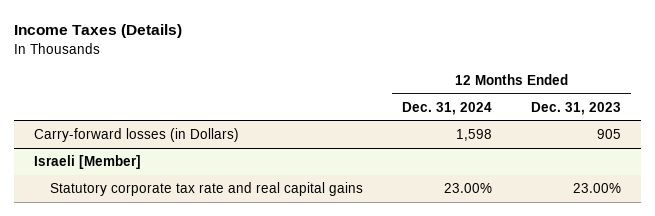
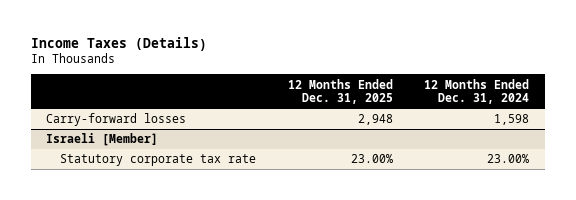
[531,101,622,115] Dec. 31, 2023 -> none
none -> [287,78,393,105] 12 Months Ended Dec. 31, 2025
[33,128,239,143] Carry-forward losses (in Dollars) -> [46,113,187,127] Carry-forward losses
[50,182,364,197] Statutory corporate tax rate and real capital gains -> [59,154,256,167] Statutory corporate tax rate

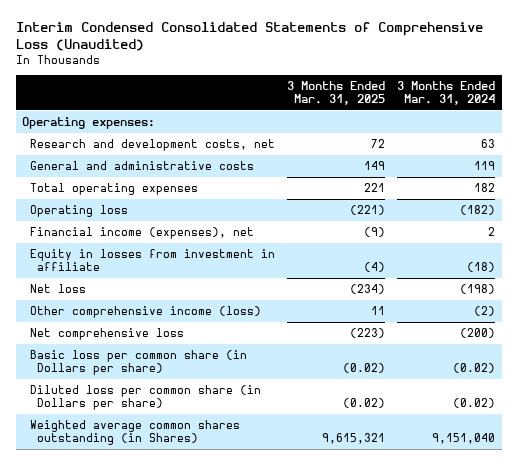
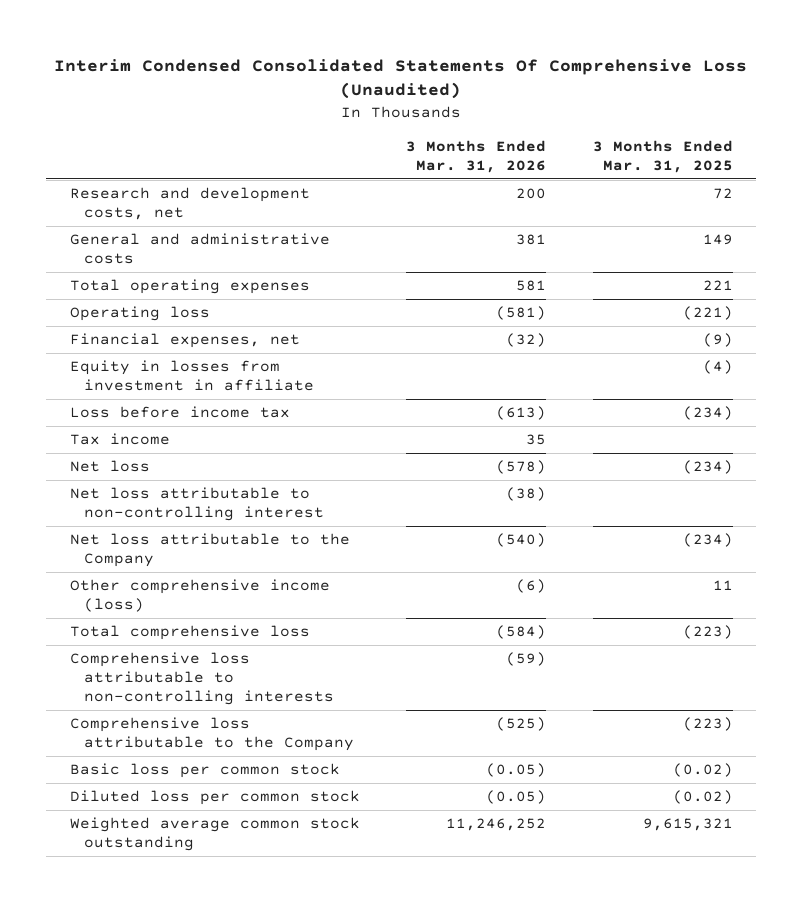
[15,22,483,52] Interim Condensed Consolidated Statements of Comprehensive Loss (Unaudited) -> [54,58,748,100] Interim Condensed Consolidated Statements Of Comprehensive Loss (Unaudited)
[397,80,496,105] 3 Months Ended Mar. 31, 2024 -> none
none -> [406,139,547,173] 3 Months Ended Mar. 31, 2026
[21,116,155,129] Operating expenses: -> none
[29,226,254,239] Financial income (expenses), net -> [69,333,300,349] Financial expenses, net
none -> [69,406,290,419] Loss before income tax
none -> [69,433,170,446] Tax income
none -> [69,487,325,522] Net loss attributable to non-controlling interest
none -> [69,533,350,568] Net loss attributable to the Company
[29,349,247,376] Basic loss per common share (in Dollars per share) -> none
none -> [69,625,310,641] Total comprehensive loss
none -> [69,652,335,706] Comprehensive loss attributable to non-controlling interests
[29,327,184,340] Net comprehensive loss -> [69,717,355,752] Comprehensive loss attributable to the Company
[29,384,261,411] Diluted loss per common share (in Dollars per share) -> [69,763,340,779] Basic loss per common stock
none -> [69,790,360,806] Diluted loss per common stock
[29,419,240,446] Weighted average common shares outstanding (in Shares) -> [69,817,360,852] Weighted average common stock outstanding

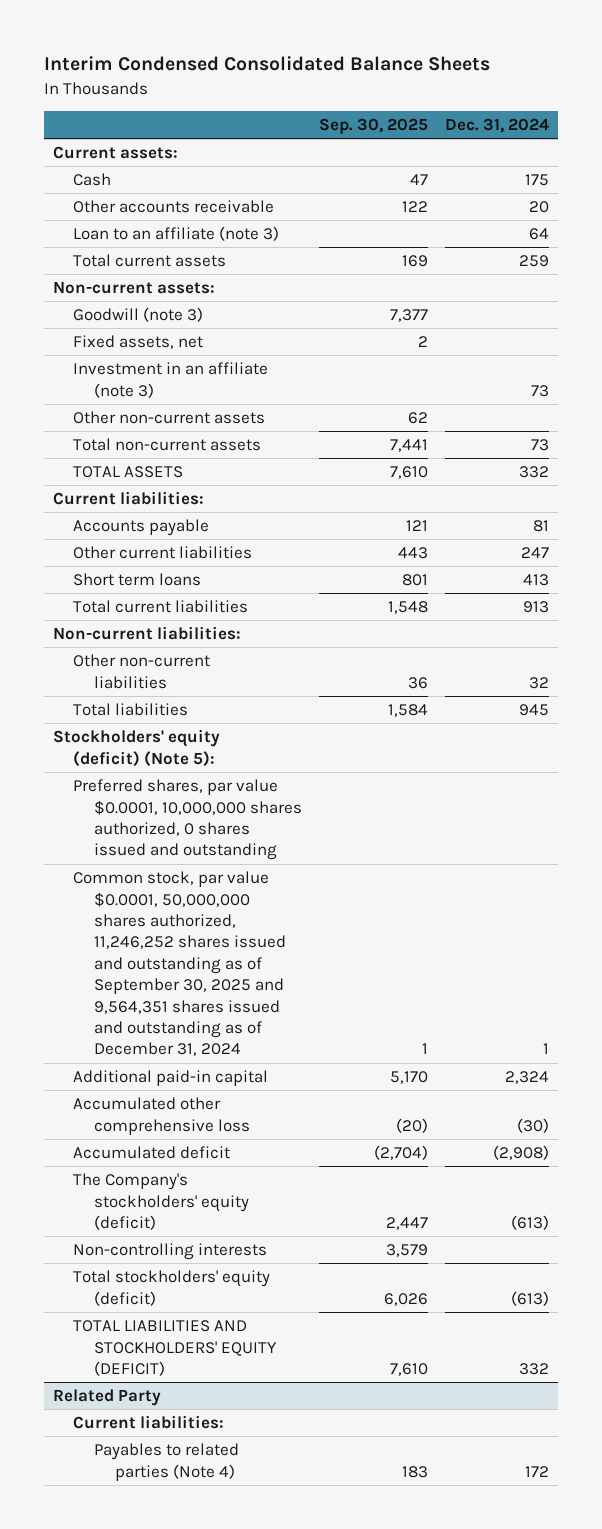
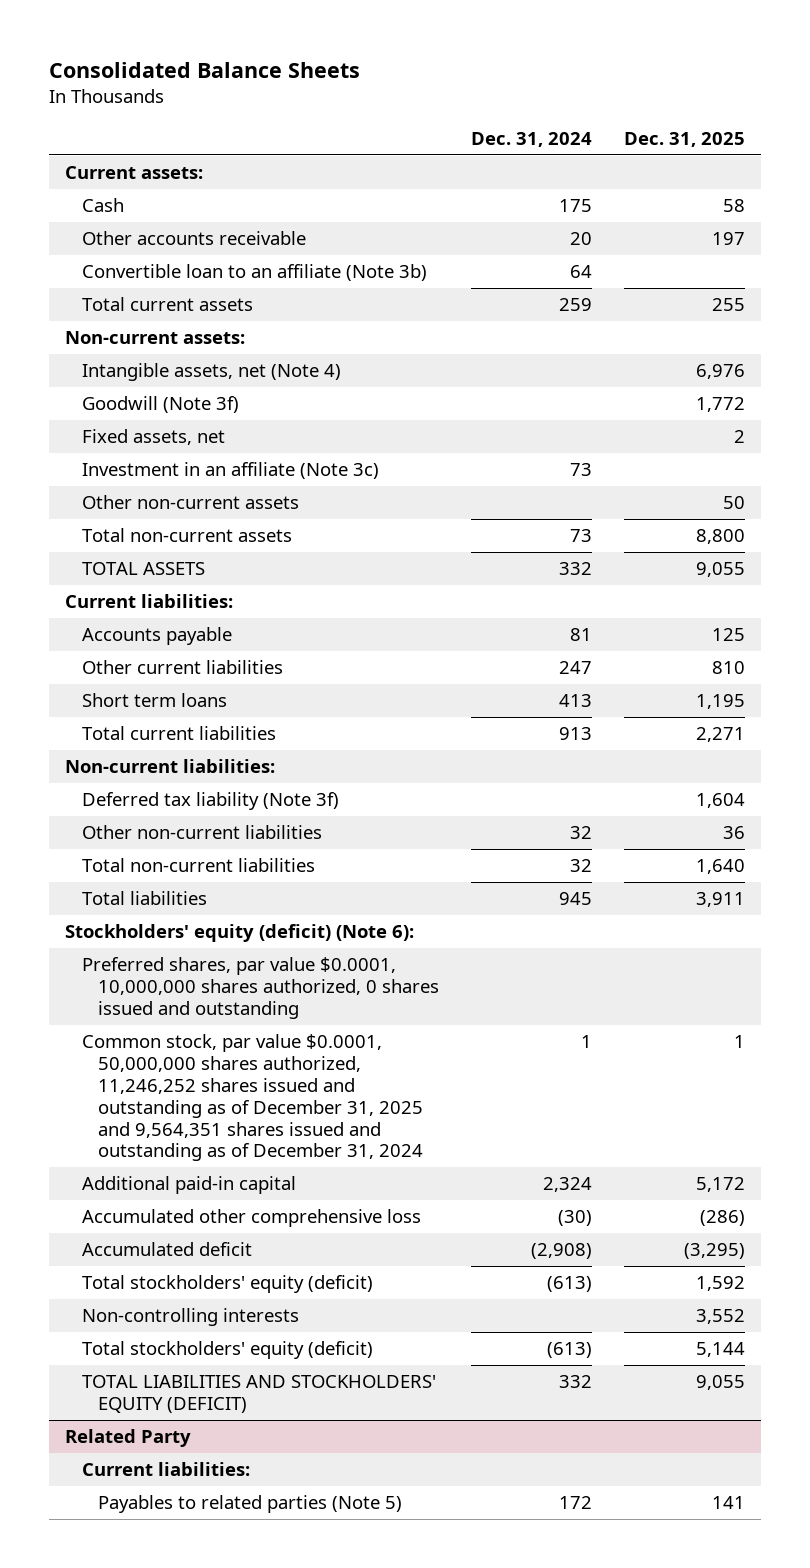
[44,56,491,72] Interim Condensed Consolidated Balance Sheets -> [49,62,361,79] Consolidated Balance Sheets
[319,117,429,135] Sep. 30, 2025 -> none
none -> [624,131,746,147] Dec. 31, 2025
[73,226,280,242] Loan to an affiliate (note 3) -> [81,264,427,282] Convertible loan to an affiliate (Note 3b)
none -> [81,363,341,382] Intangible assets, net (Note 4)
[73,307,204,323] Goodwill (note 3) -> [81,396,239,414] Goodwill (Note 3f)
[73,362,269,398] Investment in an affiliate (note 3) -> [81,462,379,480] Investment in an affiliate (Note 3c)
none -> [81,792,339,811] Deferred tax liability (Note 3f)
none -> [81,858,315,873] Total non-current liabilities
[52,729,220,767] Stockholders' equity (deficit) (Note 5): -> [65,924,415,943] Stockholders' equity (deficit) (Note 6):
[73,871,287,1057] Common stock, par value $0.0001, 50,000,000 shares authorized, 11,246,252 shares issued and outstanding as of September 30, 2025 and 9,564,351 shares issued and outstanding as of December 31, 2024 -> [81,1034,424,1162] Common stock, par value $0.0001, 50,000,000 shares authorized, 11,246,252 shares issued and outstanding as of December 31, 2025 and 9,564,351 shares issued and outstanding as of December 31, 2024
[73,1173,250,1230] The Company's stockholders' equity (deficit) -> [81,1275,373,1294] Total stockholders' equity (deficit)
[94,1443,240,1481] Payables to related parties (Note 4) -> [98,1495,403,1514] Payables to related parties (Note 5)

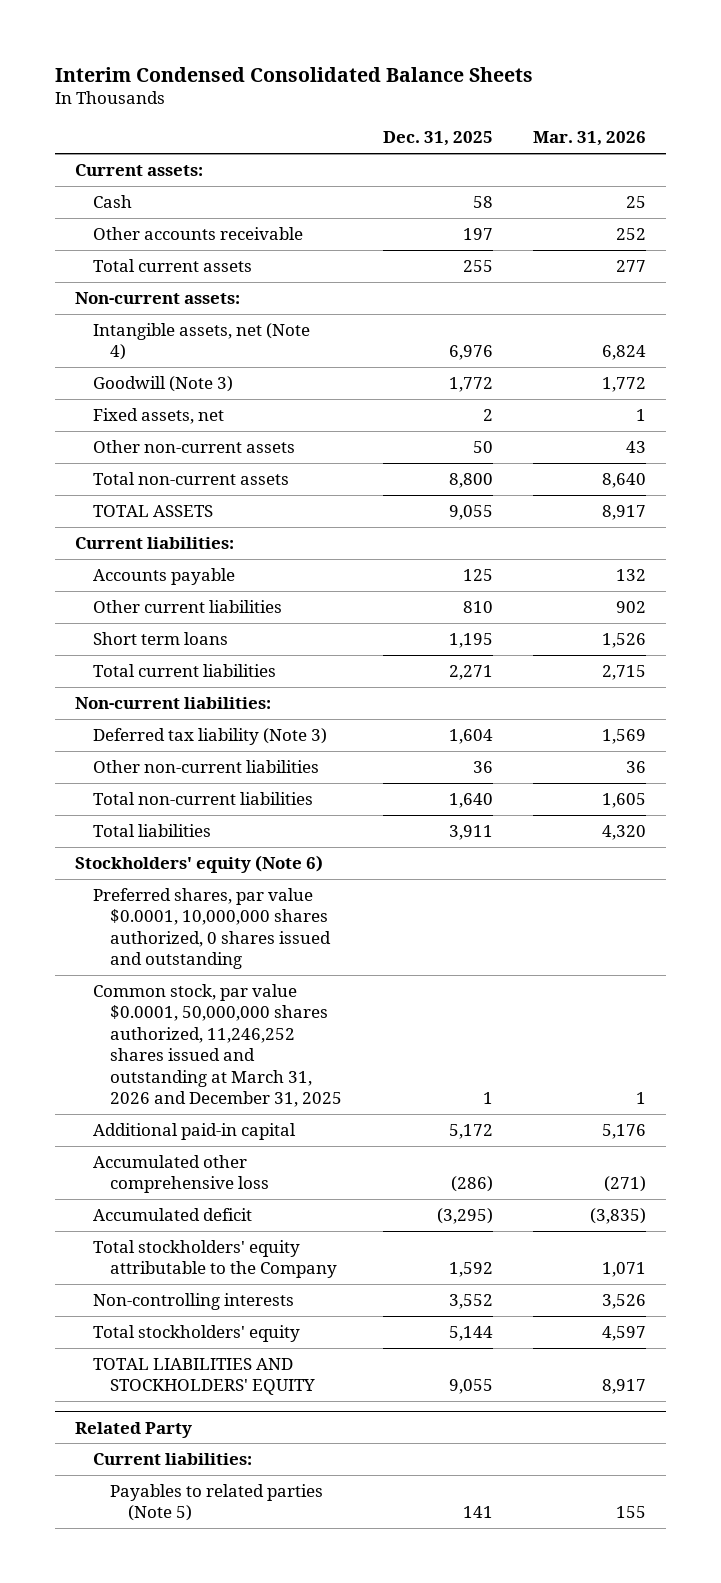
[49,62,361,79] Consolidated Balance Sheets -> [55,66,534,82] Interim Condensed Consolidated Balance Sheets
[471,131,593,147] Dec. 31, 2024 -> none
none -> [532,131,646,147] Mar. 31, 2026
[81,264,427,282] Convertible loan to an affiliate (Note 3b) -> none
[81,396,239,414] Goodwill (Note 3f) -> [92,375,233,392] Goodwill (Note 3)
[81,462,379,480] Investment in an affiliate (Note 3c) -> none
[81,792,339,811] Deferred tax liability (Note 3f) -> [92,727,327,745] Deferred tax liability (Note 3)
[65,924,415,943] Stockholders' equity (deficit) (Note 6): -> [75,854,324,873] Stockholders' equity (Note 6)
[81,1034,424,1162] Common stock, par value $0.0001, 50,000,000 shares authorized, 11,246,252 shares issued and outstanding as of December 31, 2025 and 9,564,351 shares issued and outstanding as of December 31, 2024 -> [92,983,343,1108] Common stock, par value $0.0001, 50,000,000 shares authorized, 11,246,252 shares issued and outstanding at March 31, 2026 and December 31, 2025
[81,1275,373,1294] Total stockholders' equity (deficit) -> [92,1239,338,1279] Total stockholders' equity attributable to the Company
[81,1341,373,1360] Total stockholders' equity (deficit) -> [92,1324,300,1342] Total stockholders' equity
[81,1375,436,1414] TOTAL LIABILITIES AND STOCKHOLDERS' EQUITY (DEFICIT) -> [92,1357,316,1396] TOTAL LIABILITIES AND STOCKHOLDERS' EQUITY

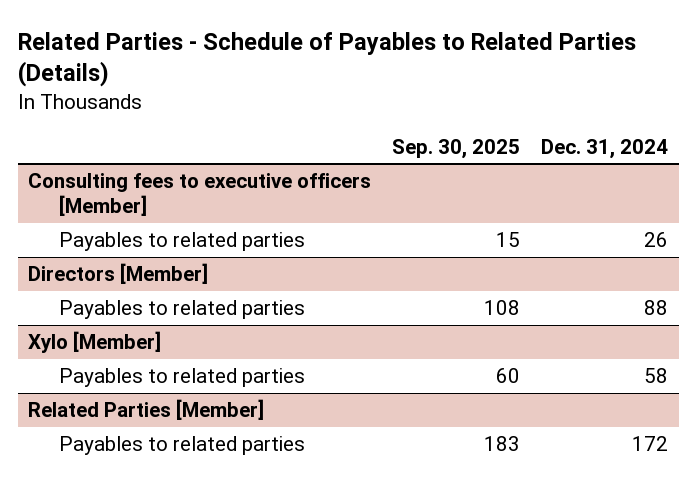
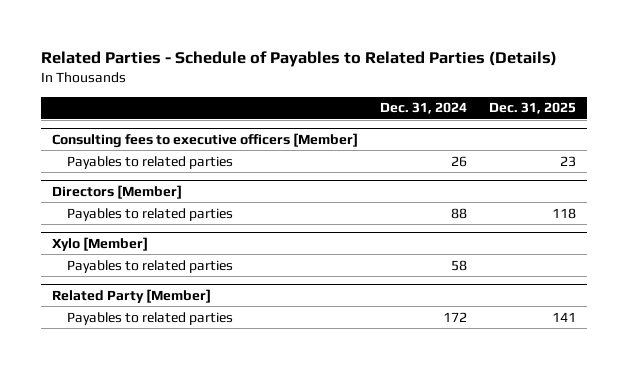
[392,138,521,159] Sep. 30, 2025 -> none
none -> [489,102,577,115] Dec. 31, 2025
[28,399,265,421] Related Parties [Member] -> [52,288,212,303] Related Party [Member]

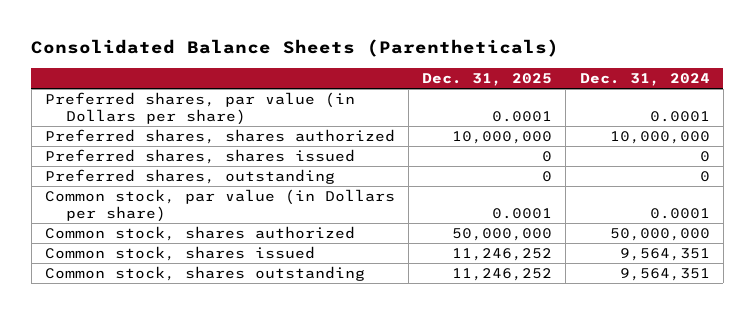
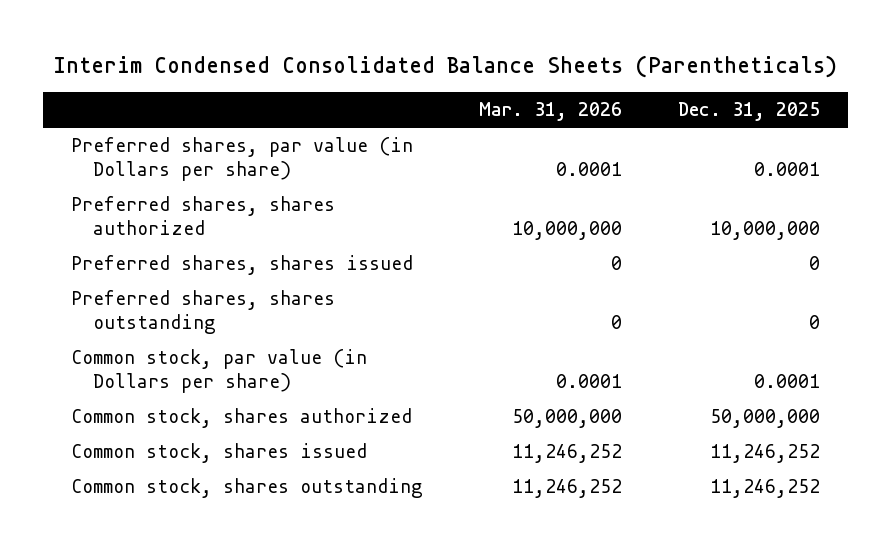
[31,39,560,58] Consolidated Balance Sheets (Parentheticals) -> [53,55,838,79] Interim Condensed Consolidated Balance Sheets (Parentheticals)
[579,72,710,86] Dec. 31, 2024 -> none
none -> [478,102,622,122] Mar. 31, 2026
[45,169,336,185] Preferred shares, outstanding -> [71,290,336,334] Preferred shares, shares outstanding

